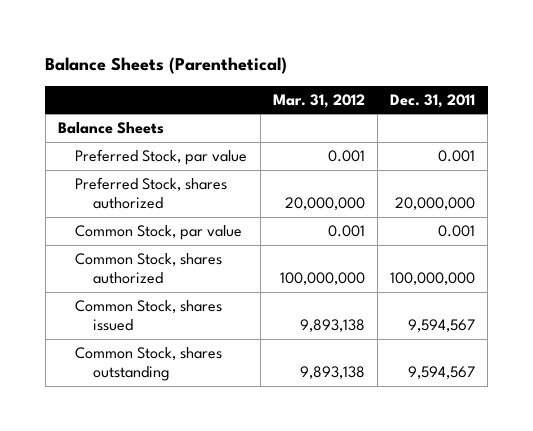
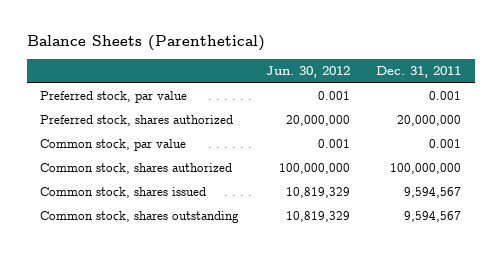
[272,93,365,108] Mar. 31, 2012 -> none
none -> [265,65,350,78] Jun. 30, 2012
[57,122,164,135] Balance Sheets -> none
[75,149,248,166] Preferred Stock, par value -> [39,91,187,104] Preferred stock, par value
[75,177,228,210] Preferred Stock, shares authorized -> [39,115,233,127] Preferred stock, shares authorized
[75,225,243,241] Common Stock, par value -> [39,139,186,152] Common stock, par value
[75,253,223,285] Common Stock, shares authorized -> [39,163,232,175] Common stock, shares authorized
[75,300,223,332] Common Stock, shares issued -> [39,187,206,199] Common stock, shares issued
[75,347,223,382] Common Stock, shares outstanding -> [39,211,239,224] Common stock, shares outstanding

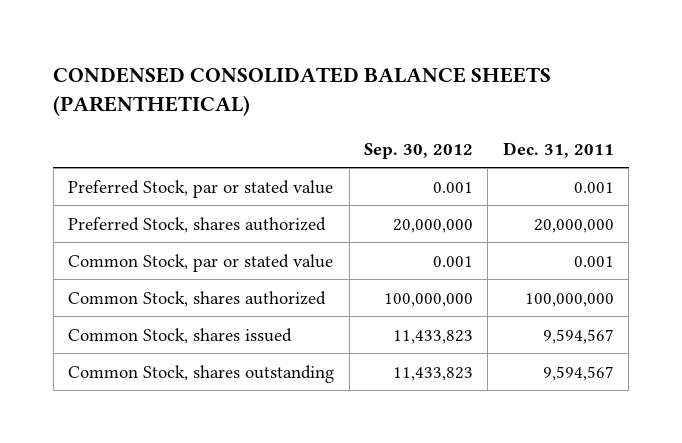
[26,35,265,52] Balance Sheets (Parenthetical) -> [53,67,552,117] CONDENSED CONSOLIDATED BALANCE SHEETS (PARENTHETICAL)
[265,65,350,78] Jun. 30, 2012 -> none
none -> [363,142,473,159] Sep. 30, 2012
[39,91,187,104] Preferred stock, par value -> [68,179,334,198] Preferred Stock, par or stated value
[39,115,233,127] Preferred stock, shares authorized -> [68,216,327,233] Preferred Stock, shares authorized
[39,139,186,152] Common stock, par value -> [68,253,334,272] Common Stock, par or stated value
[39,163,232,175] Common stock, shares authorized -> [68,290,327,307] Common Stock, shares authorized
[39,187,206,199] Common stock, shares issued -> [68,327,293,344] Common Stock, shares issued
[39,211,239,224] Common stock, shares outstanding -> [68,364,335,383] Common Stock, shares outstanding

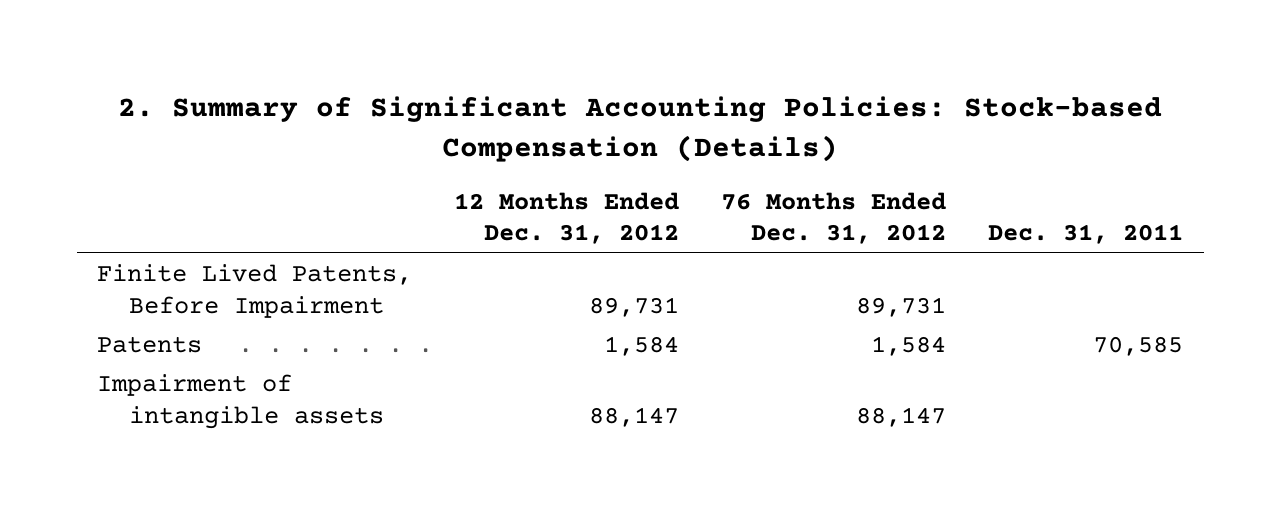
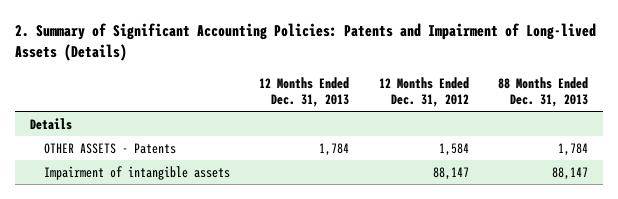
[118,96,1163,163] 2. Summary of Significant Accounting Policies: Stock-based Compensation (Details) -> [14,23,596,62] 2. Summary of Significant Accounting Policies: Patents and Impairment of Long-lived Assets (Details)
[721,191,947,245] 76 Months Ended Dec. 31, 2012 -> none
[987,224,1183,245] Dec. 31, 2011 -> none
none -> [259,76,350,107] 12 Months Ended Dec. 31, 2013
none -> [498,76,589,107] 88 Months Ended Dec. 31, 2013
[97,264,413,318] Finite Lived Patents, Before Impairment -> none
none -> [29,117,72,130] Details
[97,336,203,354] Patents -> [43,142,176,154] OTHER ASSETS - Patents

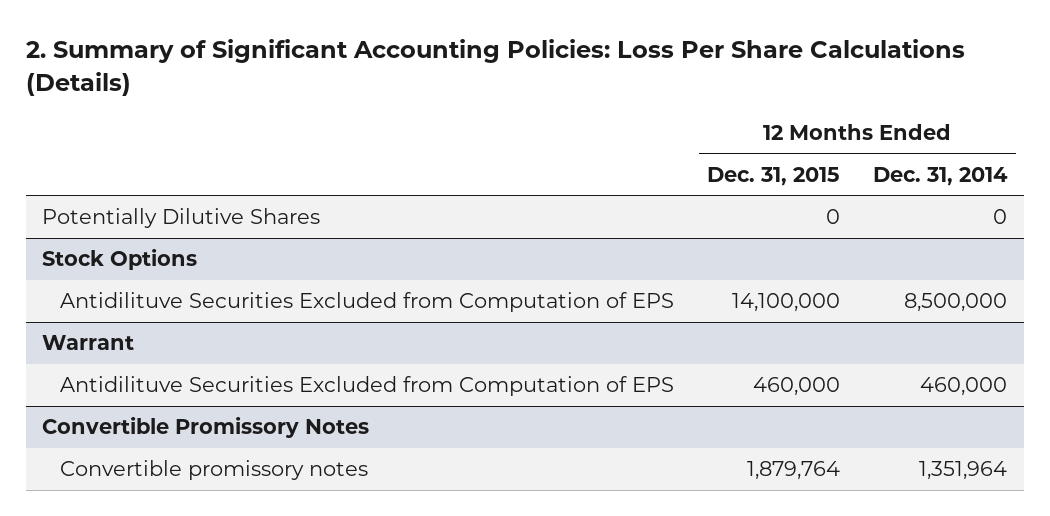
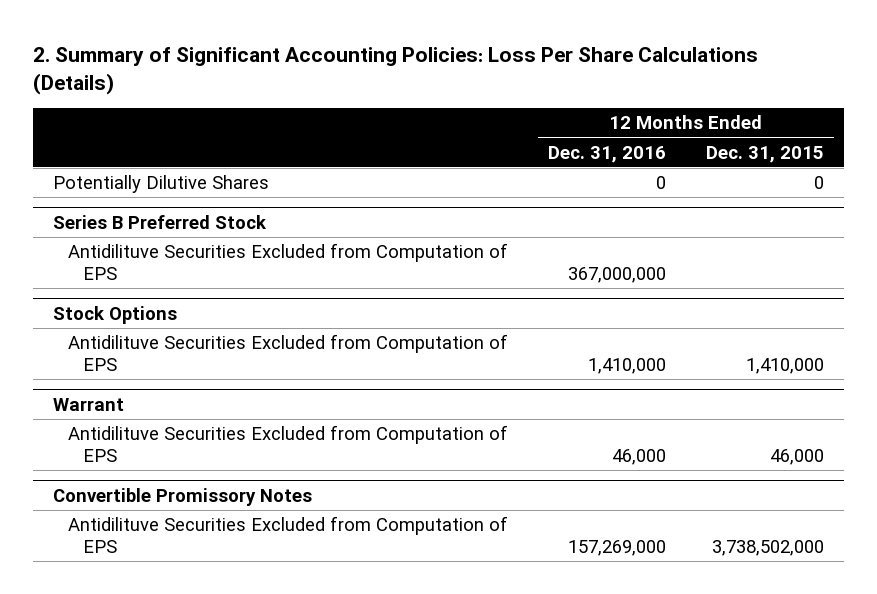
[873,166,1009,186] Dec. 31, 2014 -> none
none -> [548,145,667,163] Dec. 31, 2016
none -> [53,214,268,229] Series B Preferred Stock
none -> [68,243,509,280] Antidilituve Securities Excluded from Computation of EPS
[732,293,841,313] 14,100,000 -> [746,357,825,374] 1,410,000
[753,377,841,397] 460,000 -> [770,448,825,465] 46,000
[59,460,368,481] Convertible promissory notes -> none
none -> [68,516,509,553] Antidilituve Securities Excluded from Computation of EPS

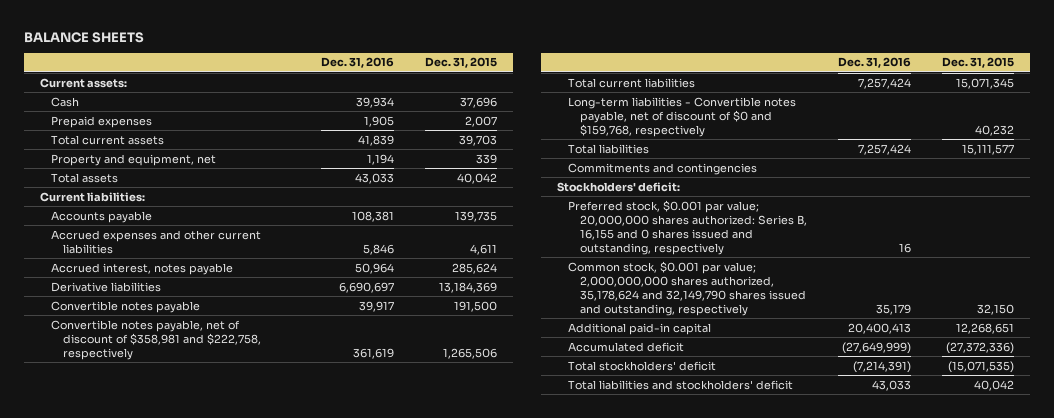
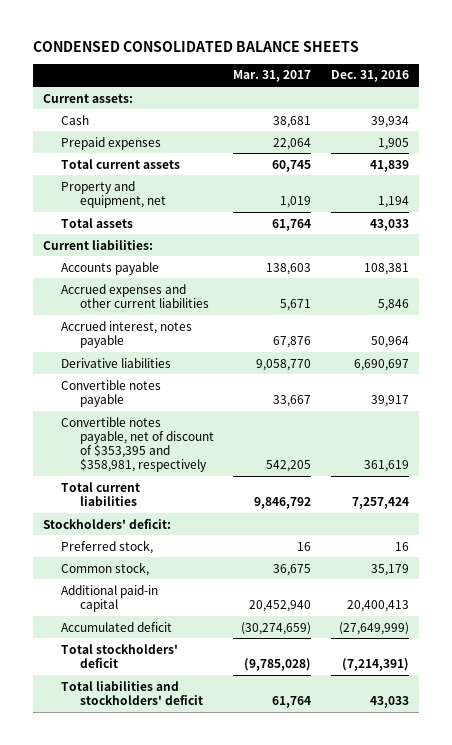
[24,31,145,43] BALANCE SHEETS -> [33,40,360,52] CONDENSED CONSOLIDATED BALANCE SHEETS
[425,57,498,69] Dec. 31, 2015 -> none
none -> [233,70,312,83] Mar. 31, 2017
[51,319,261,360] Convertible notes payable, net of discount of $358,981 and $222,758, respectively -> [61,416,214,473] Convertible notes payable, net of discount of $353,395 and $358,981, respectively
[568,96,797,137] Long-term liabilities - Convertible notes payable, net of discount of $0 and $159,768, respectively -> none
[568,143,650,154] Total liabilities -> none
[568,162,758,175] Commitments and contingencies -> none
[568,199,807,255] Preferred stock, $0.001 par value; 20,000,000 shares authorized: Series B, 16,155 and 0 shares issued and outstanding, respectively -> [61,539,154,554] Preferred stock,
[568,260,806,316] Common stock, $0.001 par value; 2,000,000,000 shares authorized, 35,178,624 and 32,149,790 shares issued and outstanding, respectively -> [61,561,150,576] Common stock,

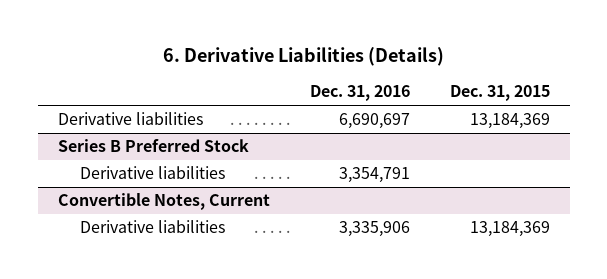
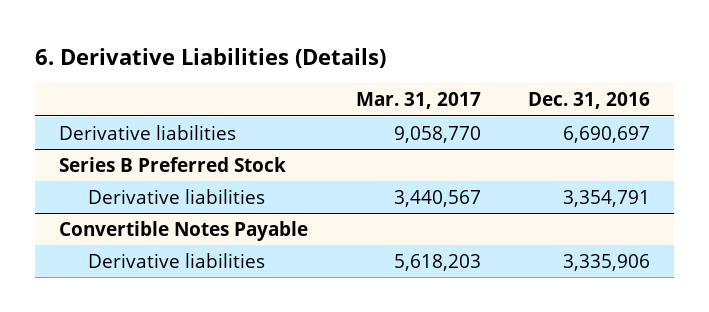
[449,85,550,102] Dec. 31, 2015 -> none
none -> [355,92,481,110] Mar. 31, 2017
[57,193,270,211] Convertible Notes, Current -> [59,220,309,241] Convertible Notes Payable

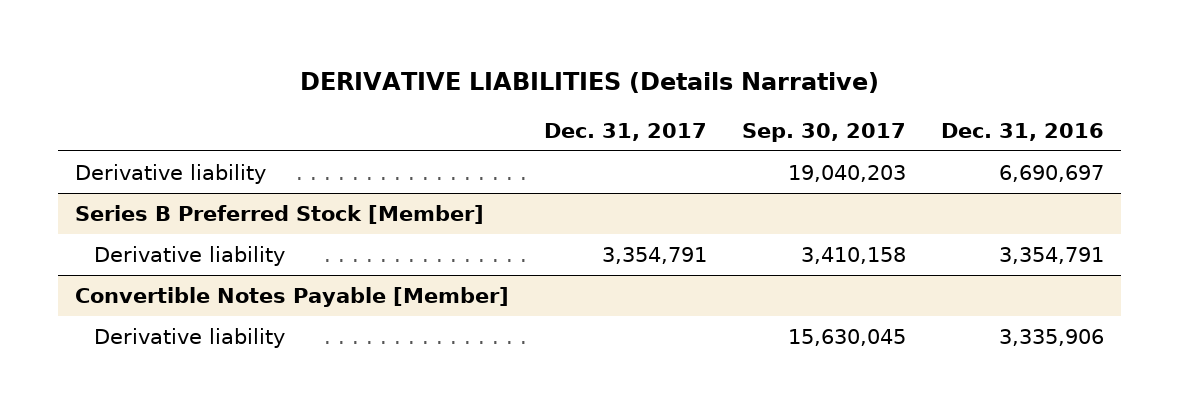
[35,47,387,68] 6. Derivative Liabilities (Details) -> [300,71,880,93] DERIVATIVE LIABILITIES (Details Narrative)
[355,92,481,110] Mar. 31, 2017 -> none
none -> [544,122,708,141] Dec. 31, 2017
none -> [741,122,906,142] Sep. 30, 2017
[59,124,237,140] Derivative liabilities -> [75,163,267,184] Derivative liability
[59,156,287,172] Series B Preferred Stock -> [75,204,485,224] Series B Preferred Stock [Member]
[88,188,266,204] Derivative liabilities -> [94,245,286,266] Derivative liability
[59,220,309,241] Convertible Notes Payable -> [75,286,510,307] Convertible Notes Payable [Member]
[88,252,266,268] Derivative liabilities -> [94,327,286,348] Derivative liability

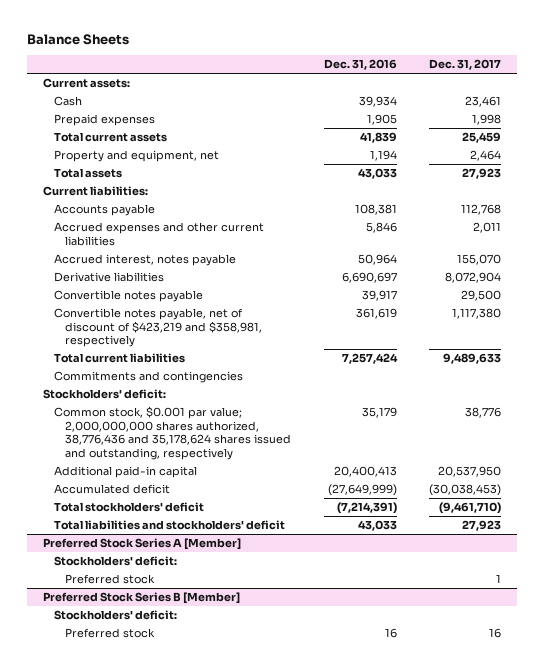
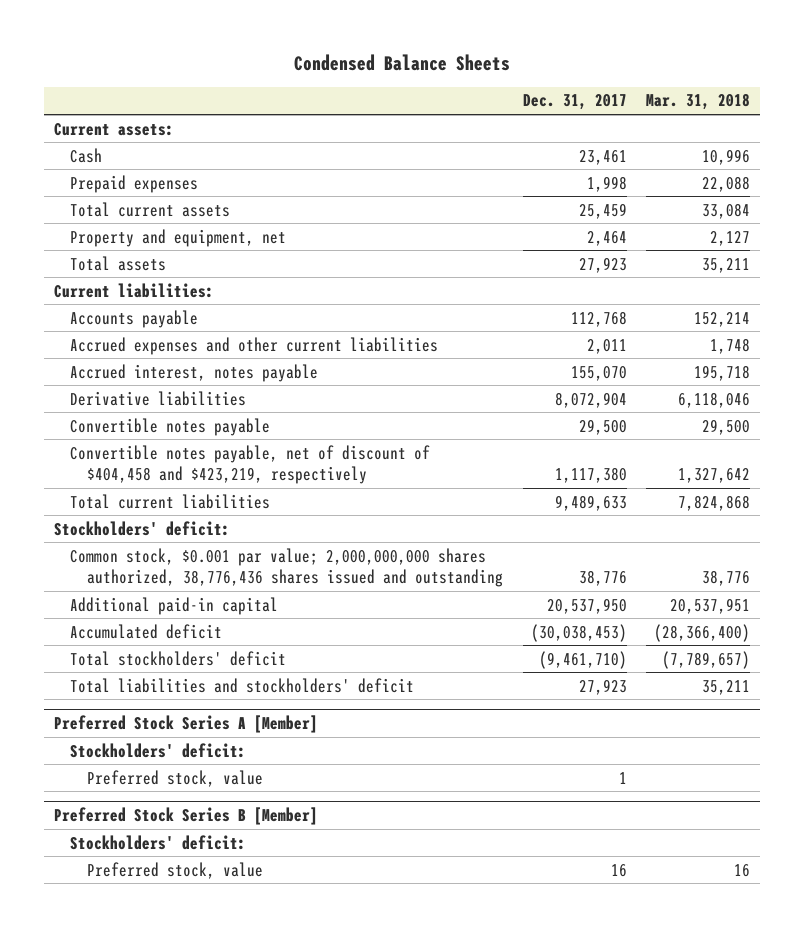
[27,34,130,46] Balance Sheets -> [293,53,510,71] Condensed Balance Sheets
[323,59,397,71] Dec. 31, 2016 -> none
none -> [646,93,751,111] Mar. 31, 2018
[54,308,263,348] Convertible notes payable, net of discount of $423,219 and $358,981, respectively -> [70,444,431,485] Convertible notes payable, net of discount of $404,458 and $423,219, respectively
[54,371,244,384] Commitments and contingencies -> none
[54,406,292,460] Common stock, $0.001 par value; 2,000,000,000 shares authorized, 38,776,436 and 35,178,624 shares issued and outstanding, respectively -> [70,547,504,588] Common stock, $0.001 par value; 2,000,000,000 shares authorized, 38,776,436 shares issued and outstanding
[65,574,156,585] Preferred stock -> [87,769,264,787] Preferred stock, value
[65,628,156,639] Preferred stock -> [87,861,264,879] Preferred stock, value

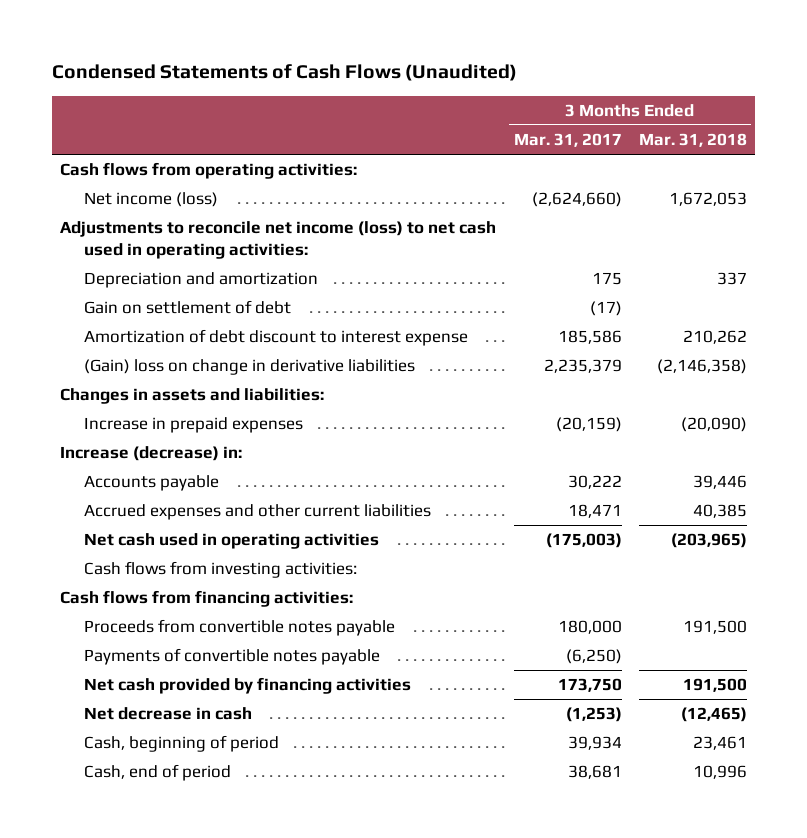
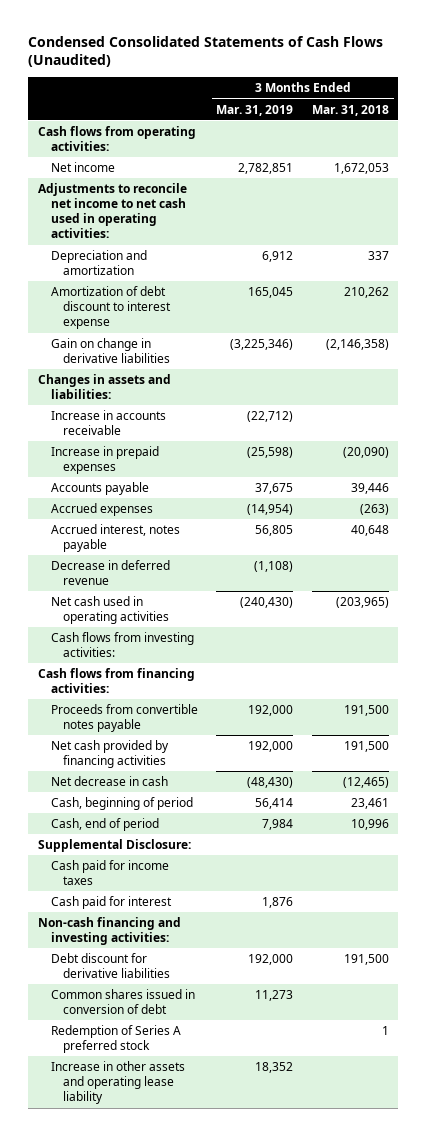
[51,64,517,82] Condensed Statements of Cash Flows (Unaudited) -> [28,35,384,68] Condensed Consolidated Statements of Cash Flows (Unaudited)
[513,133,622,148] Mar. 31, 2017 -> none
none -> [216,104,294,116] Mar. 31, 2019
[83,192,218,208] Net income (loss) -> [50,161,115,172] Net income
[60,221,497,259] Adjustments to reconcile net income (loss) to net cash used in operating activities: -> [37,182,187,239] Adjustments to reconcile net income to net cash used in operating activities:
[83,300,291,315] Gain on settlement of debt -> none
[83,359,415,376] (Gain) loss on change in derivative liabilities -> [50,337,171,364] Gain on change in derivative liabilities
none -> [50,409,166,436] Increase in accounts receivable
[60,446,243,462] Increase (decrease) in: -> none
[83,504,431,521] Accrued expenses and other current liabilities -> [50,502,153,516] Accrued expenses
[692,504,747,519] 40,385 -> [359,503,389,515] (263)
none -> [50,523,180,553] Accrued interest, notes payable
none -> [50,559,170,586] Decrease in deferred revenue
[83,648,380,666] Payments of convertible notes payable -> none
none -> [37,838,191,852] Supplemental Disclosure:
none -> [50,859,169,886] Cash paid for income taxes
none -> [50,895,172,909] Cash paid for interest
none -> [37,916,181,946] Non-cash financing and investing activities:
none -> [50,952,171,979] Debt discount for derivative liabilities
none -> [50,988,195,1015] Common shares issued in conversion of debt
none -> [50,1024,181,1054] Redemption of Series A preferred stock
none -> [50,1060,185,1105] Increase in other assets and operating lease liability

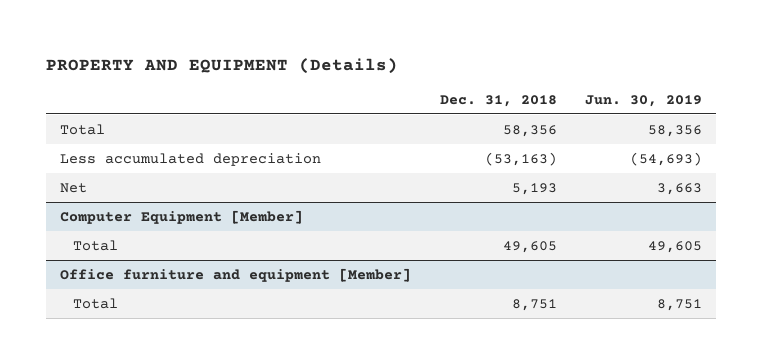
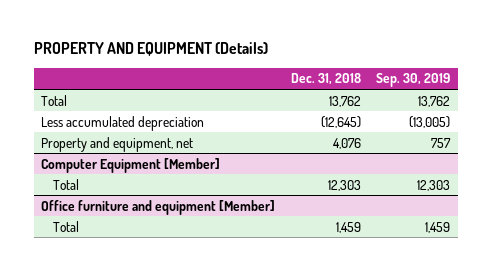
[584,94,702,107] Jun. 30, 2019 -> none
none -> [376,73,451,88] Sep. 30, 2019
[502,124,557,137] 58,356 -> [328,95,361,107] 13,762
[484,151,557,166] (53,163) -> [320,115,361,128] (12,645)
[60,182,88,193] Net -> [41,136,194,152] Property and equipment, net
[511,182,557,195] 5,193 -> [332,137,361,149] 4,076
[502,240,557,253] 49,605 -> [327,179,361,191] 12,303
[511,298,557,311] 8,751 -> [335,221,361,233] 1,459

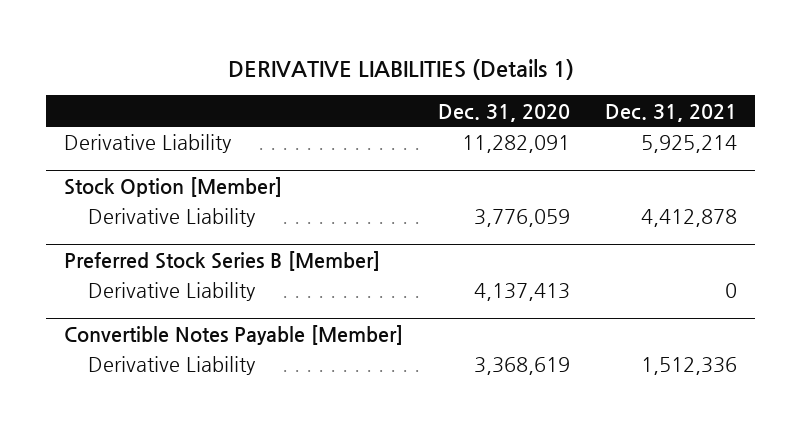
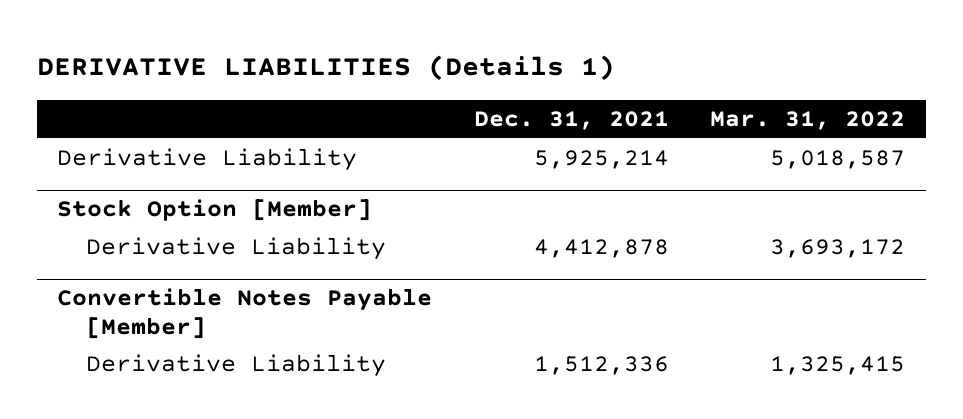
[438,103,571,122] Dec. 31, 2020 -> none
none -> [710,111,906,131] Mar. 31, 2022
[63,250,380,271] Preferred Stock Series B [Member] -> none
[87,282,256,302] Derivative Liability -> none

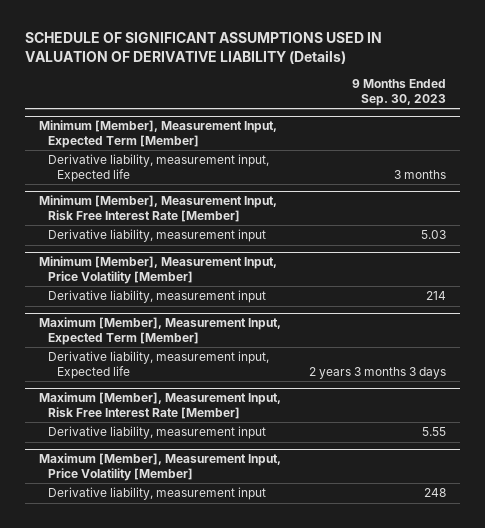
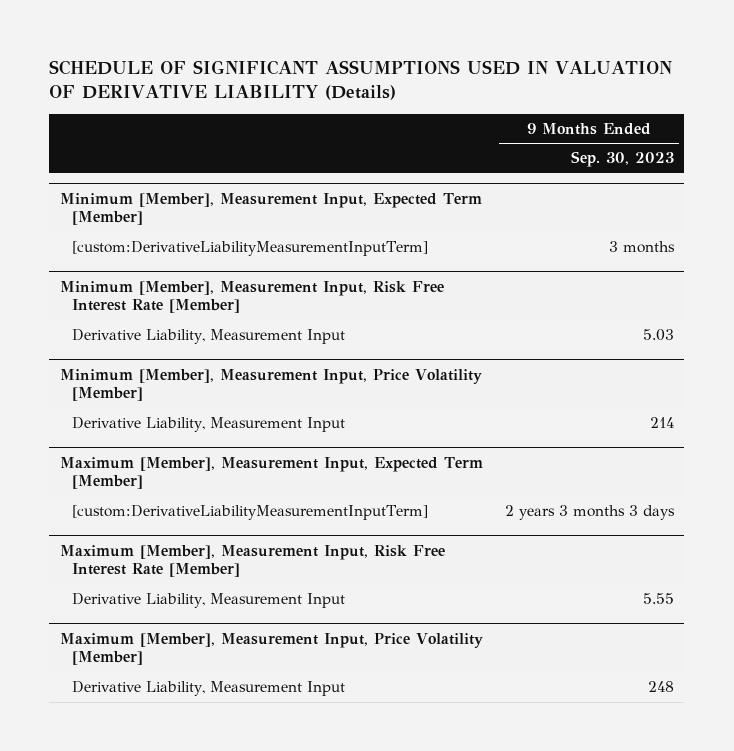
[47,154,269,182] Derivative liability, measurement input, Expected life -> [71,241,428,257] [custom:DerivativeLiabilityMeasurementInputTerm]
[47,229,266,243] Derivative liability, measurement input -> [71,329,345,345] Derivative Liability, Measurement Input
[47,290,266,304] Derivative liability, measurement input -> [71,417,345,433] Derivative Liability, Measurement Input
[47,351,269,379] Derivative liability, measurement input, Expected life -> [71,505,428,521] [custom:DerivativeLiabilityMeasurementInputTerm]
[47,426,266,440] Derivative liability, measurement input -> [71,593,345,609] Derivative Liability, Measurement Input
[47,487,266,501] Derivative liability, measurement input -> [71,681,345,697] Derivative Liability, Measurement Input

